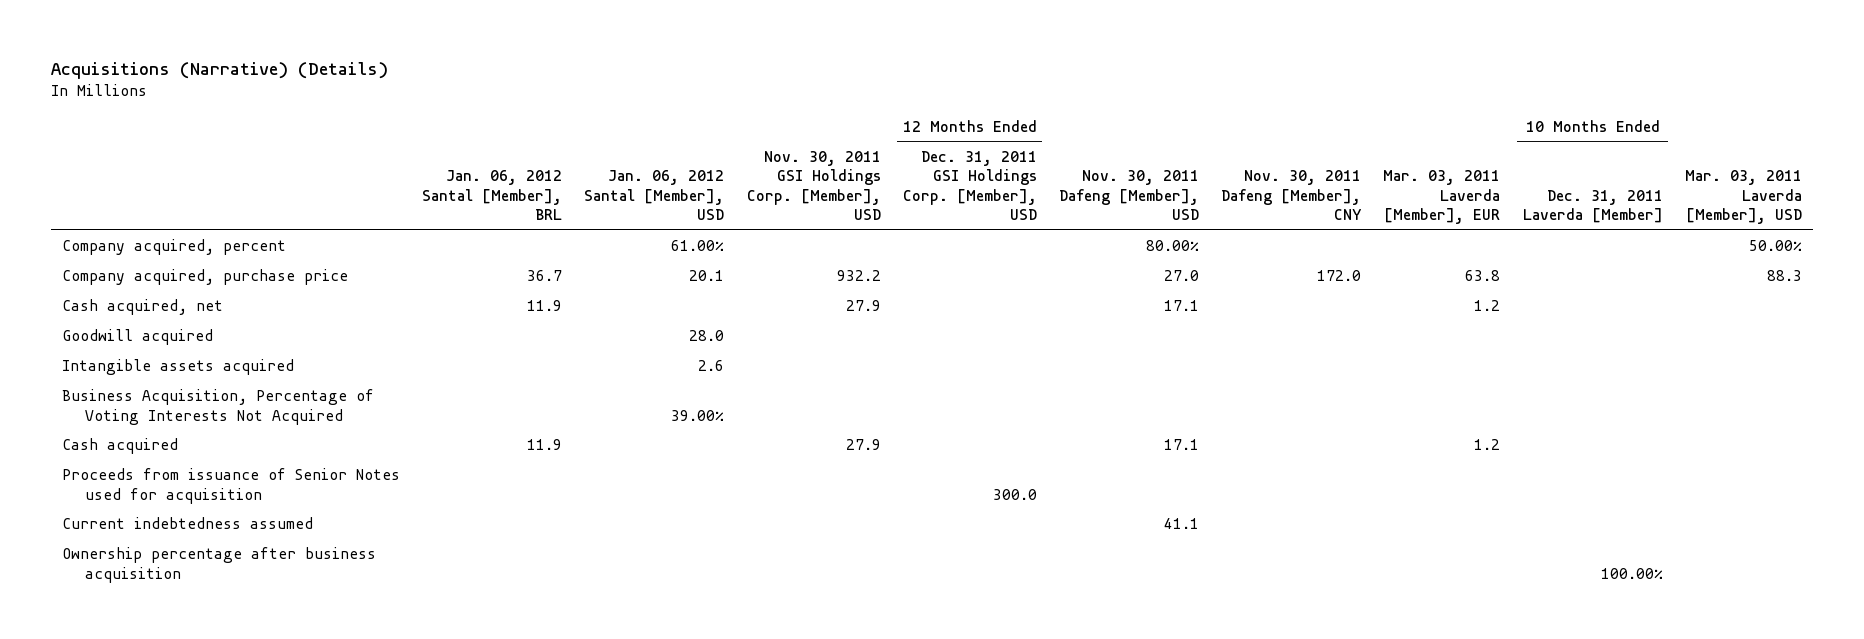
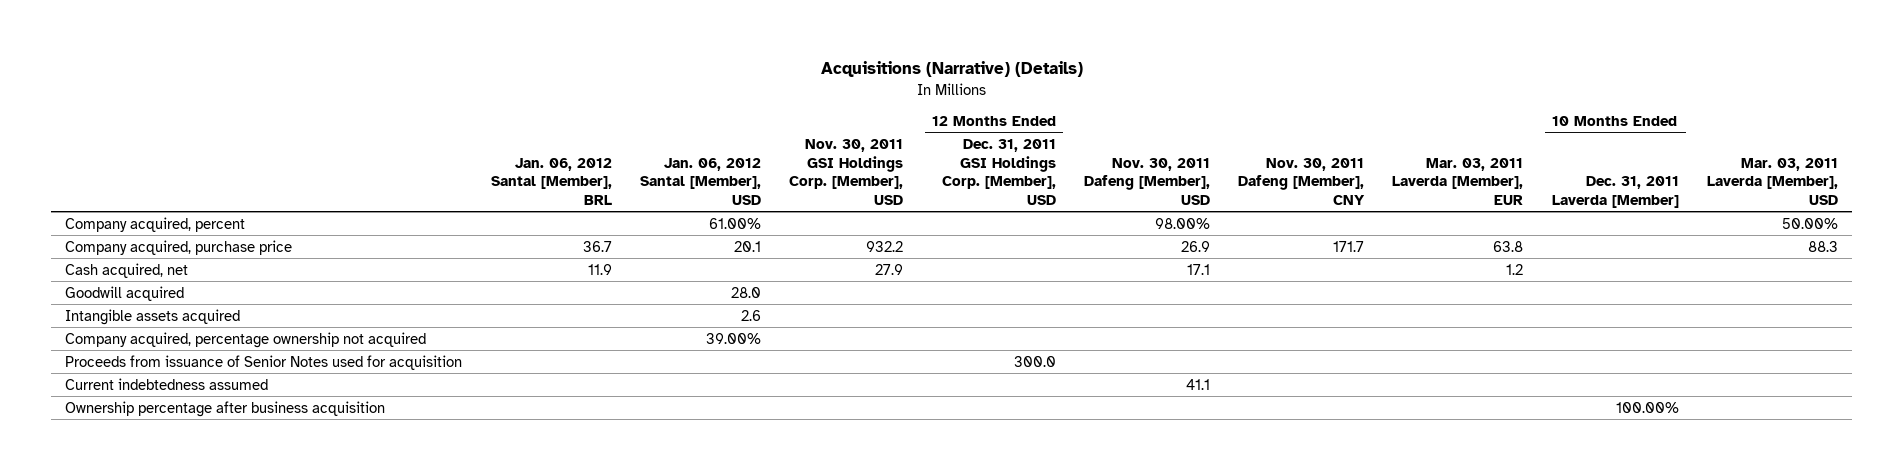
[1146,240,1200,252] 80.00% -> [1154,217,1210,229] 98.00%
[1164,270,1200,282] 27.0 -> [1180,240,1210,252] 26.9
[1317,270,1362,282] 172.0 -> [1333,240,1365,252] 171.7
[61,438,178,455] Cash acquired -> none
[61,389,374,425] Business Acquisition, Percentage of Voting Interests Not Acquired -> [65,331,427,348] Company acquired, percentage ownership not acquired

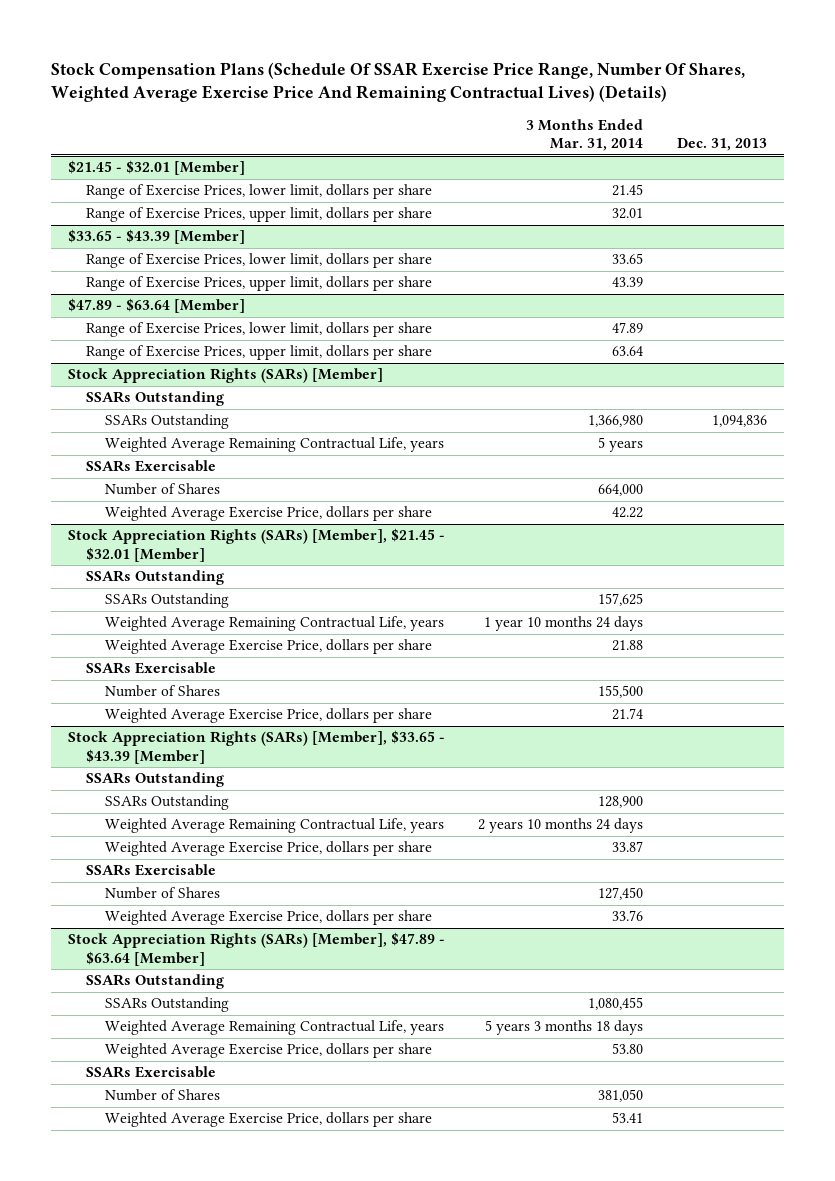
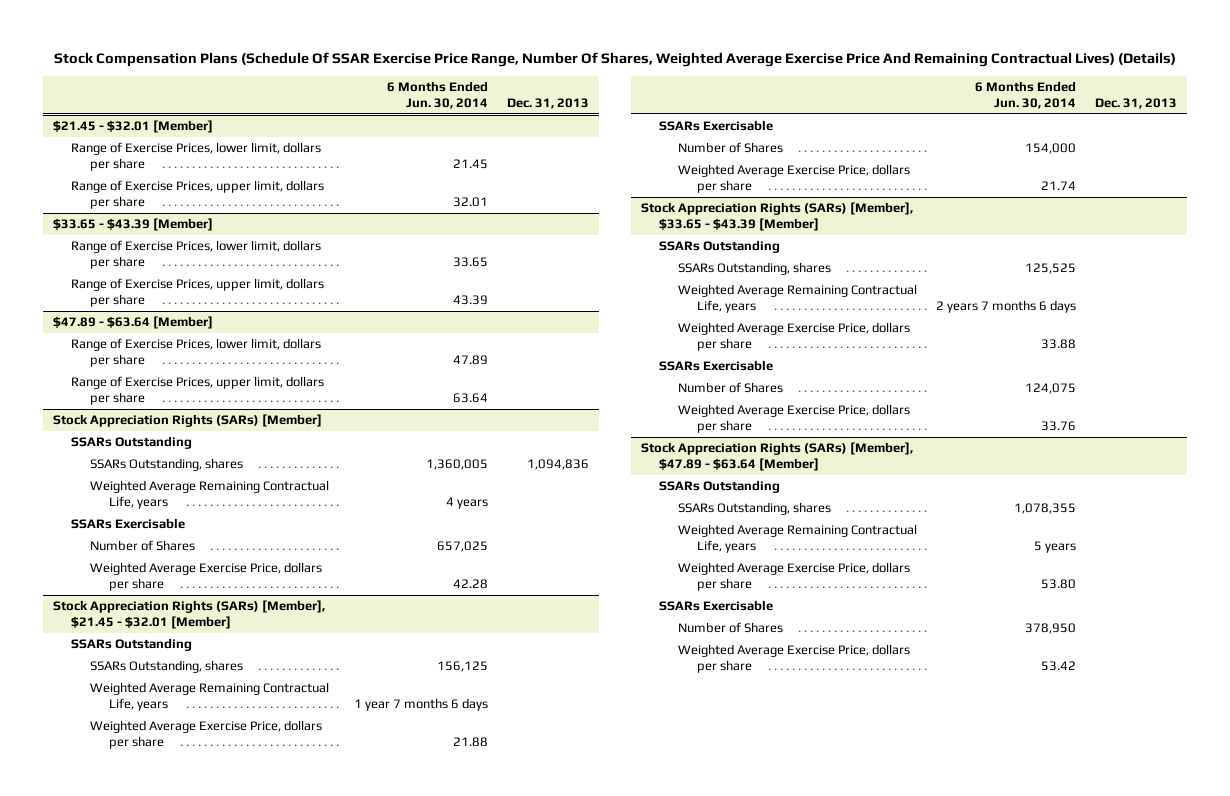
[526,119,644,152] 3 Months Ended Mar. 31, 2014 -> none
none -> [387,80,489,109] 6 Months Ended Jun. 30, 2014
[105,414,230,430] SSARs Outstanding -> [89,458,243,472] SSARs Outstanding, shares
[105,593,230,609] SSARs Outstanding -> [89,660,243,674] SSARs Outstanding, shares
[105,795,230,811] SSARs Outstanding -> [677,262,831,276] SSARs Outstanding, shares
[105,997,230,1013] SSARs Outstanding -> [677,502,831,516] SSARs Outstanding, shares

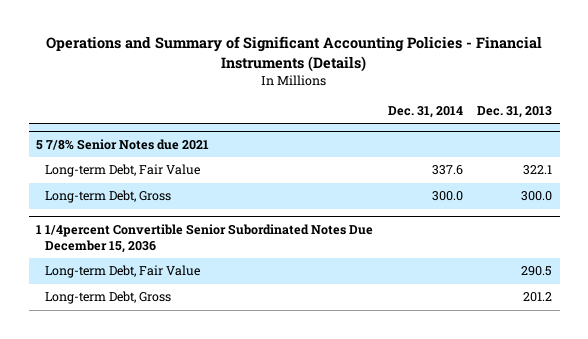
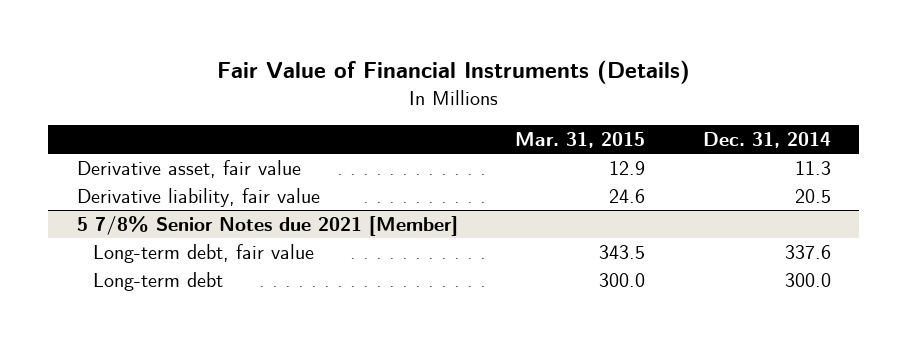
[46,36,543,72] Operations and Summary of Significant Accounting Policies - Financial Instruments (Details) -> [216,60,690,85] Fair Value of Financial Instruments (Details)
[477,105,553,118] Dec. 31, 2013 -> none
none -> [515,131,646,148] Mar. 31, 2015
[36,224,374,253] 1 1/4percent Convertible Senior Subordinated Notes Due December 15, 2036 -> none
[45,265,201,279] Long-term Debt, Fair Value -> none
[45,291,172,305] Long-term Debt, Gross -> none
none -> [76,160,301,179] Derivative asset, fair value
none -> [76,188,320,208] Derivative liability, fair value
[36,139,210,151] 5 7/8% Senior Notes due 2021 -> [76,216,458,237] 5 7/8% Senior Notes due 2021 [Member]
[45,164,201,178] Long-term Debt, Fair Value -> [93,244,315,264] Long-term debt, fair value
[45,190,172,204] Long-term Debt, Gross -> [93,272,224,292] Long-term debt

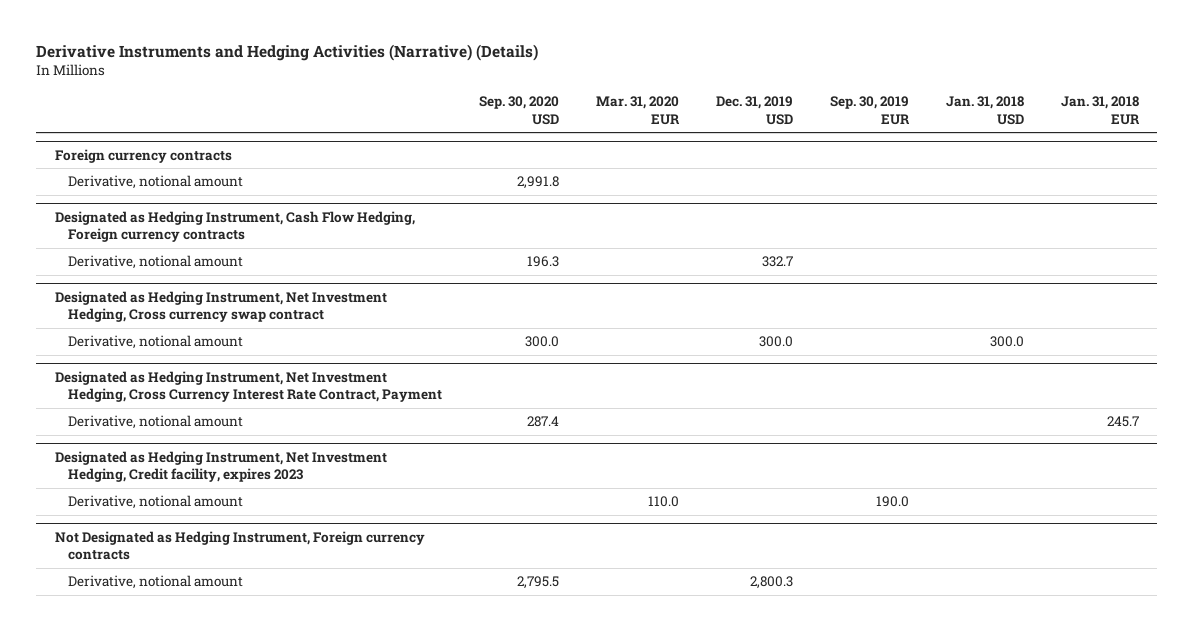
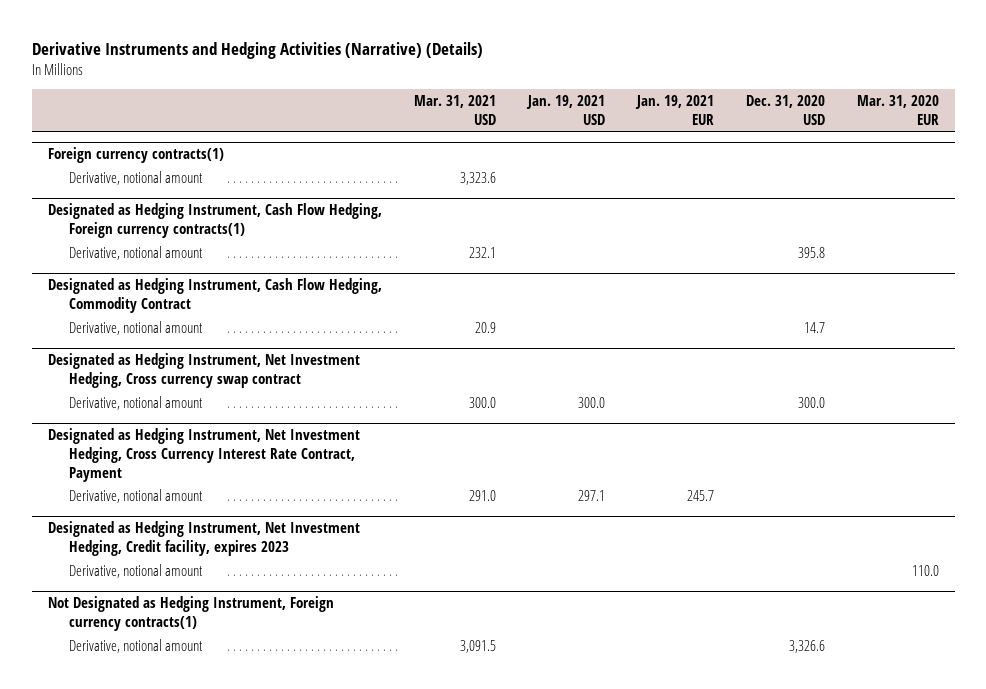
[479,96,560,125] Sep. 30, 2020 USD -> none
[715,96,793,125] Dec. 31, 2019 USD -> none
[829,96,910,125] Sep. 30, 2019 EUR -> none
[945,96,1024,125] Jan. 31, 2018 USD -> none
[1060,96,1140,125] Jan. 31, 2018 EUR -> none
none -> [413,95,496,126] Mar. 31, 2021 USD
none -> [525,95,605,126] Jan. 19, 2021 USD
none -> [634,95,714,126] Jan. 19, 2021 EUR
none -> [745,95,825,126] Dec. 31, 2020 USD
[54,148,232,163] Foreign currency contracts -> [47,147,224,164] Foreign currency contracts(1)
[54,210,415,243] Designated as Hedging Instrument, Cash Flow Hedging, Foreign currency contracts -> [47,203,382,239] Designated as Hedging Instrument, Cash Flow Hedging, Foreign currency contracts(1)
none -> [47,278,382,314] Designated as Hedging Instrument, Cash Flow Hedging, Commodity Contract
none -> [69,320,204,335] Derivative, notional amount
[54,530,425,561] Not Designated as Hedging Instrument, Foreign currency contracts -> [47,596,334,632] Not Designated as Hedging Instrument, Foreign currency contracts(1)

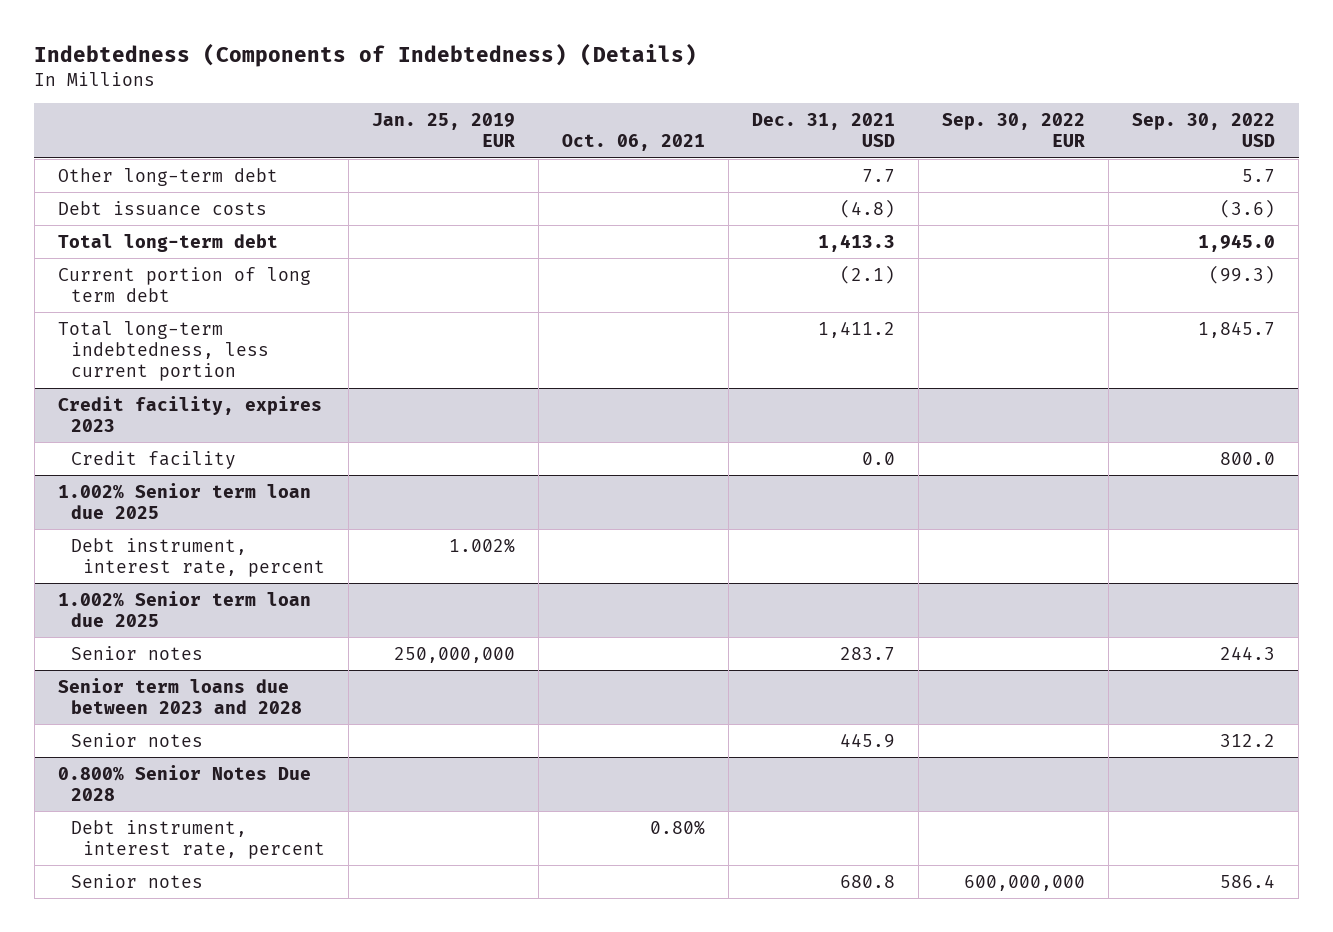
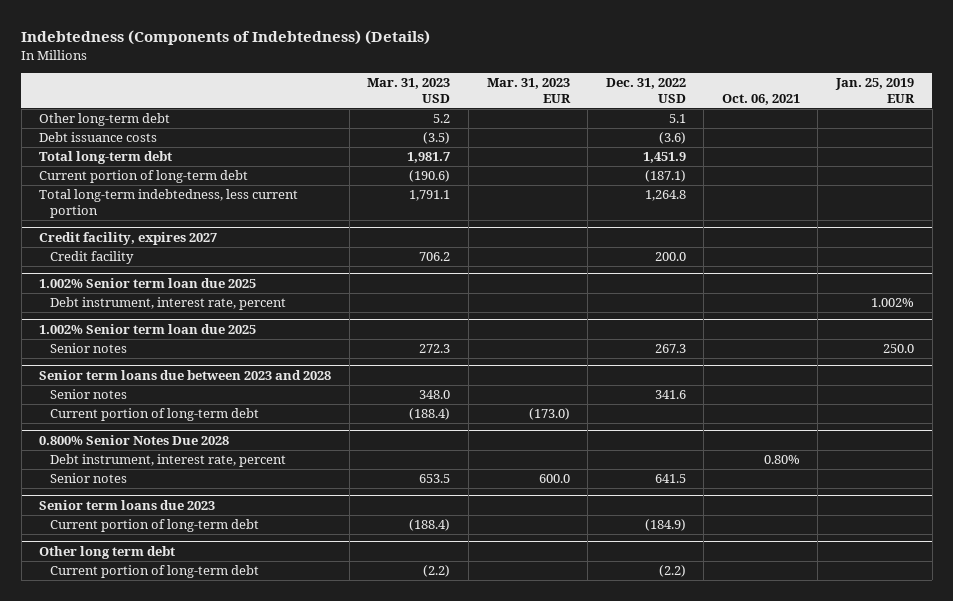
[752,113,896,148] Dec. 31, 2021 USD -> none
[942,113,1086,148] Sep. 30, 2022 EUR -> none
[1132,113,1276,148] Sep. 30, 2022 USD -> none
none -> [367,78,451,103] Mar. 31, 2023 USD
none -> [486,78,571,103] Mar. 31, 2023 EUR
none -> [605,78,686,103] Dec. 31, 2022 USD
[57,266,311,303] Current portion of long term debt -> [39,170,249,184] Current portion of long-term debt
[57,395,322,433] Credit facility, expires 2023 -> none
[70,450,236,469] Credit facility -> none
none -> [39,232,218,246] Credit facility, expires 2027
none -> [50,251,135,265] Credit facility
[394,646,516,663] 250,000,000 -> [882,344,914,354] 250.0
none -> [50,408,260,422] Current portion of long-term debt
none -> [39,500,216,511] Senior term loans due 2023
none -> [50,519,260,533] Current portion of long-term debt
none -> [39,546,176,560] Other long term debt
none -> [50,565,260,579] Current portion of long-term debt

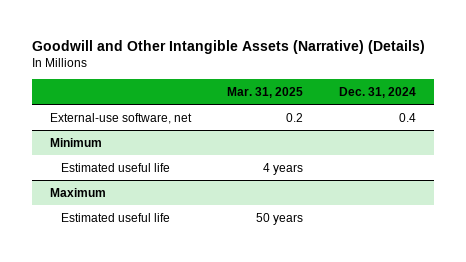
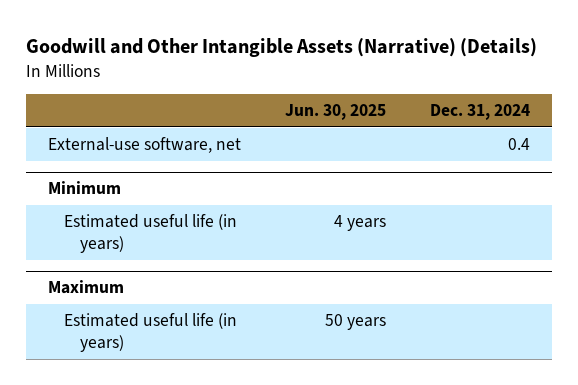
[226,87,303,99] Mar. 31, 2025 -> none
none -> [284,104,386,121] Jun. 30, 2025
[61,162,171,172] Estimated useful life -> [63,214,237,254] Estimated useful life (in years)
[61,212,171,222] Estimated useful life -> [63,313,237,353] Estimated useful life (in years)

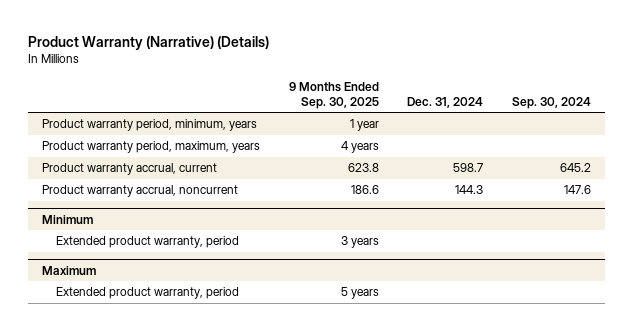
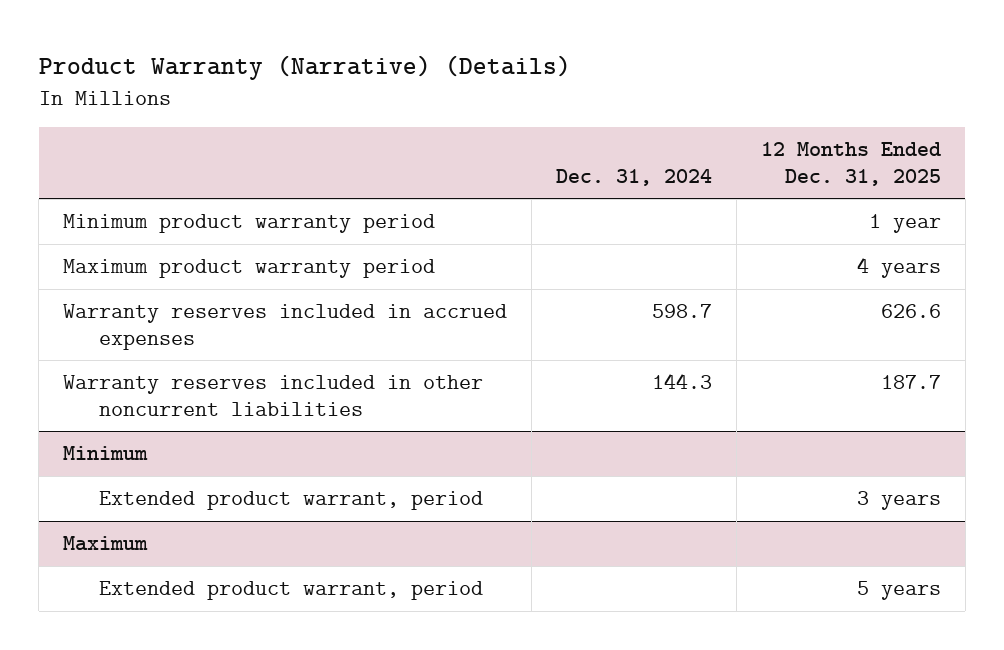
[288,81,379,109] 9 Months Ended Sep. 30, 2025 -> none
[512,96,592,109] Sep. 30, 2024 -> none
none -> [760,142,941,187] 12 Months Ended Dec. 31, 2025
[41,119,257,132] Product warranty period, minimum, years -> [63,214,436,234] Minimum product warranty period
[41,141,260,154] Product warranty period, maximum, years -> [63,259,436,279] Maximum product warranty period
[41,163,217,176] Product warranty accrual, current -> [63,304,508,350] Warranty reserves included in accrued expenses
[41,185,238,198] Product warranty accrual, noncurrent -> [63,375,484,416] Warranty reserves included in other noncurrent liabilities
[56,236,240,249] Extended product warranty, period -> [99,491,484,511] Extended product warrant, period
[56,287,240,300] Extended product warranty, period -> [99,581,484,601] Extended product warrant, period

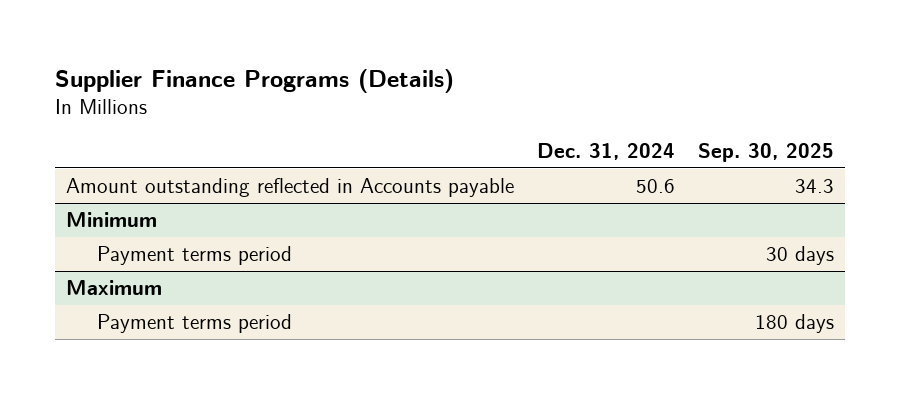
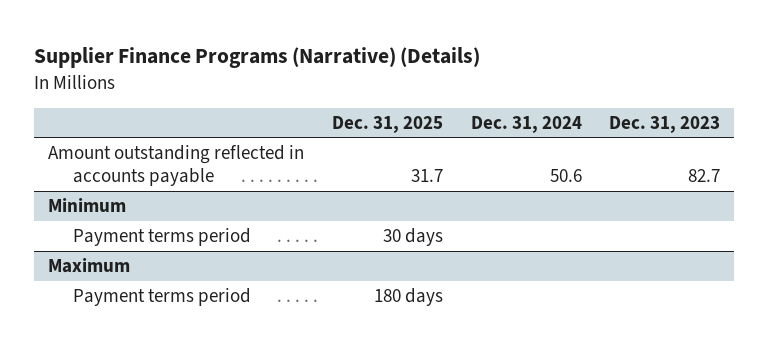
[55,68,455,93] Supplier Finance Programs (Details) -> [34,47,481,69] Supplier Finance Programs (Narrative) (Details)
[697,143,834,163] Sep. 30, 2025 -> none
none -> [331,115,443,133] Dec. 31, 2025
none -> [609,115,721,133] Dec. 31, 2023
[66,177,515,197] Amount outstanding reflected in Accounts payable -> [48,145,305,186] Amount outstanding reflected in accounts payable

